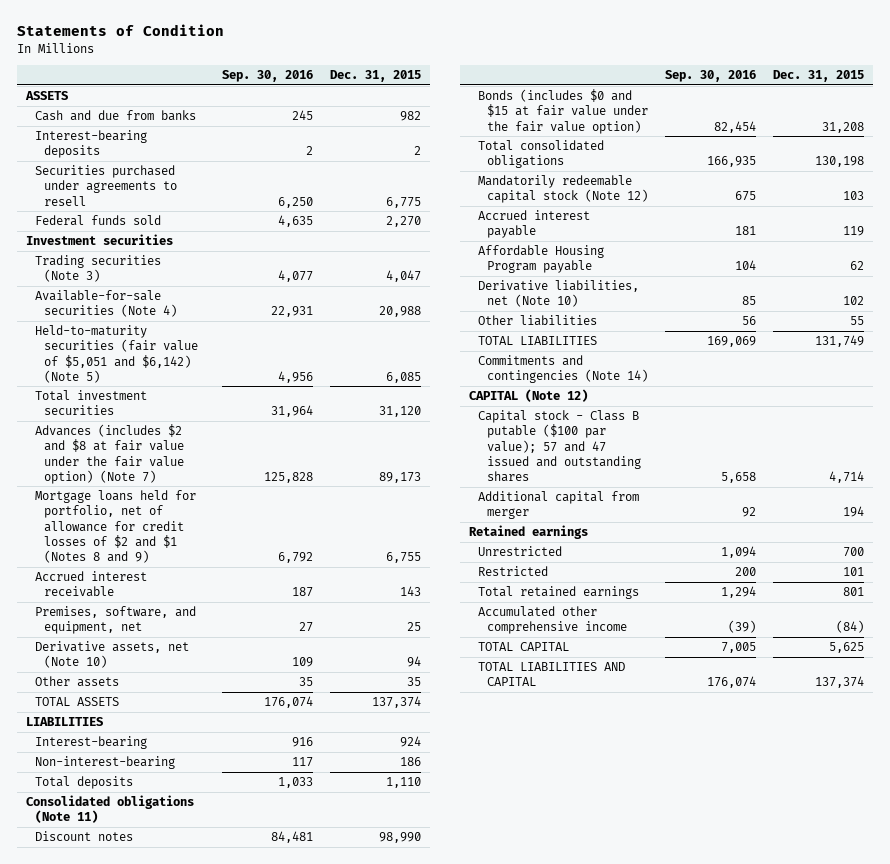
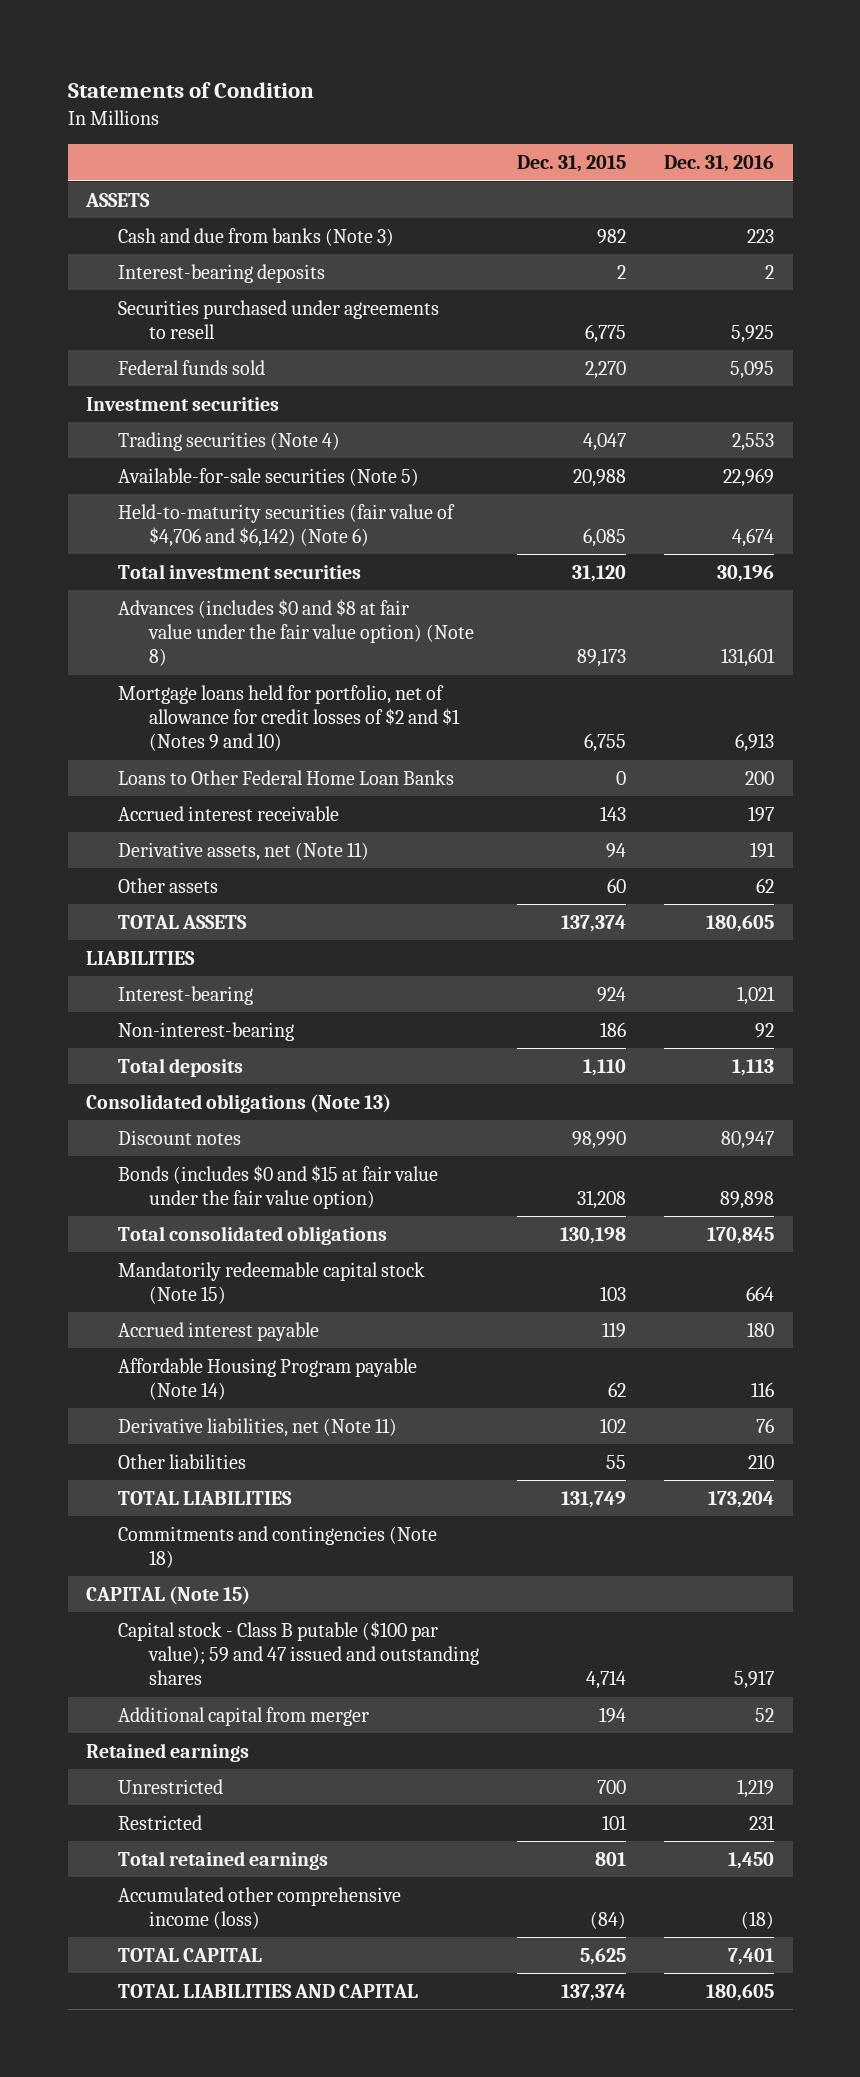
[222,70,314,83] Sep. 30, 2016 -> none
none -> [663,155,774,173] Dec. 31, 2016
[34,110,196,122] Cash and due from banks -> [117,227,394,246] Cash and due from banks (Note 3)
[34,255,161,283] Trading securities (Note 3) -> [117,431,340,451] Trading securities (Note 4)
[34,290,177,318] Available-for-sale securities (Note 4) -> [117,467,419,486] Available-for-sale securities (Note 5)
[34,325,198,383] Held-to-maturity securities (fair value of $5,051 and $6,142) (Note 5) -> [117,503,455,548] Held-to-maturity securities (fair value of $4,706 and $6,142) (Note 6)
[34,424,184,484] Advances (includes $2 and $8 at fair value under the fair value option) (Note 7) -> [117,598,475,667] Advances (includes $0 and $8 at fair value under the fair value option) (Note 8)
[34,490,196,563] Mortgage loans held for portfolio, net of allowance for credit losses of $2 and $1 (Notes 8 and 9) -> [117,684,461,752] Mortgage loans held for portfolio, net of allowance for credit losses of $2 and $1 (Notes 9 and 10)
none -> [117,769,454,785] Loans to Other Federal Home Loan Banks
[34,606,196,635] Premises, software, and equipment, net -> none
[34,641,189,669] Derivative assets, net (Note 10) -> [117,841,369,861] Derivative assets, net (Note 11)
[407,677,422,687] 35 -> [606,877,626,893] 60
[25,795,194,824] Consolidated obligations (Note 11) -> [86,1093,392,1113] Consolidated obligations (Note 13)
[477,175,648,204] Mandatorily redeemable capital stock (Note 12) -> [117,1261,425,1305] Mandatorily redeemable capital stock (Note 15)
[477,245,604,274] Affordable Housing Program payable -> [117,1357,417,1401] Affordable Housing Program payable (Note 14)
[477,280,639,308] Derivative liabilities, net (Note 10) -> [117,1417,397,1437] Derivative liabilities, net (Note 11)
[477,355,648,384] Commitments and contingencies (Note 14) -> [117,1525,437,1569] Commitments and contingencies (Note 18)
[468,389,588,403] CAPITAL (Note 12) -> [86,1585,251,1605] CAPITAL (Note 15)
[477,410,641,482] Capital stock - Class B putable ($100 par value); 57 and 47 issued and outstanding shares -> [117,1620,480,1686] Capital stock - Class B putable ($100 par value); 59 and 47 issued and outstanding shares
[477,606,627,635] Accumulated other comprehensive income -> [117,1886,401,1930] Accumulated other comprehensive income (loss)

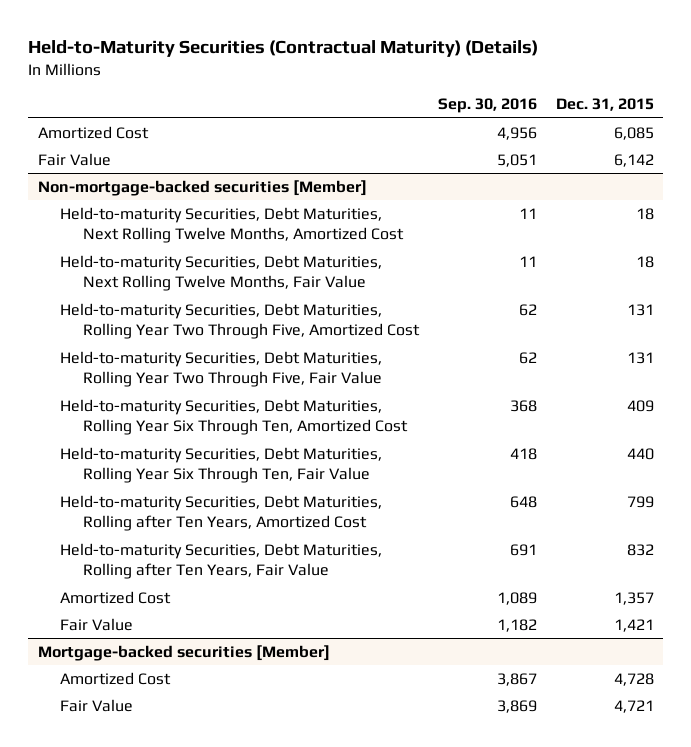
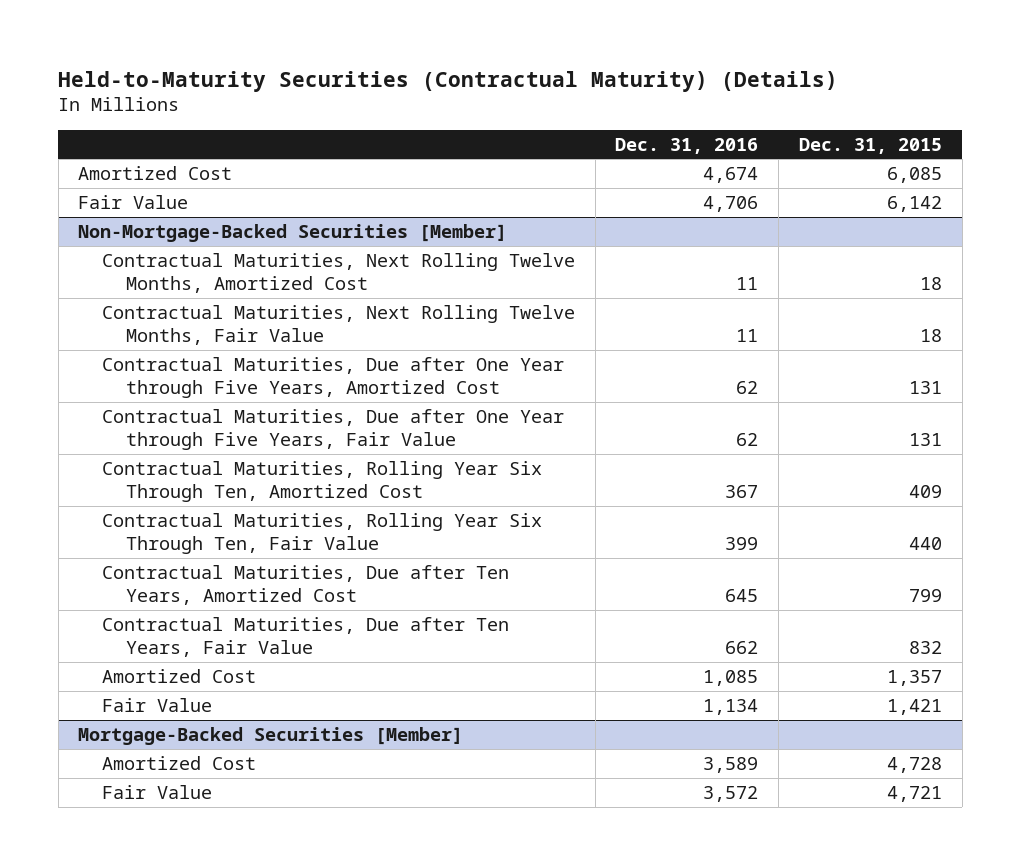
[437,98,537,114] Sep. 30, 2016 -> none
none -> [615,137,759,154] Dec. 31, 2016
[37,179,367,196] Non-mortgage-backed securities [Member] -> [78,223,508,242] Non-Mortgage-Backed Securities [Member]
[60,206,404,244] Held-to-maturity Securities, Debt Maturities, Next Rolling Twelve Months, Amortized Cost -> [101,252,575,294] Contractual Maturities, Next Rolling Twelve Months, Amortized Cost
[60,254,383,292] Held-to-maturity Securities, Debt Maturities, Next Rolling Twelve Months, Fair Value -> [101,304,575,346] Contractual Maturities, Next Rolling Twelve Months, Fair Value
[60,302,420,340] Held-to-maturity Securities, Debt Maturities, Rolling Year Two Through Five, Amortized Cost -> [101,356,564,399] Contractual Maturities, Due after One Year through Five Years, Amortized Cost
[60,350,383,388] Held-to-maturity Securities, Debt Maturities, Rolling Year Two Through Five, Fair Value -> [101,408,564,451] Contractual Maturities, Due after One Year through Five Years, Fair Value
[60,398,408,436] Held-to-maturity Securities, Debt Maturities, Rolling Year Six Through Ten, Amortized Cost -> [101,460,542,503] Contractual Maturities, Rolling Year Six Through Ten, Amortized Cost
[60,446,383,484] Held-to-maturity Securities, Debt Maturities, Rolling Year Six Through Ten, Fair Value -> [101,512,542,555] Contractual Maturities, Rolling Year Six Through Ten, Fair Value
[60,494,383,532] Held-to-maturity Securities, Debt Maturities, Rolling after Ten Years, Amortized Cost -> [101,564,509,606] Contractual Maturities, Due after Ten Years, Amortized Cost
[60,542,383,580] Held-to-maturity Securities, Debt Maturities, Rolling after Ten Years, Fair Value -> [101,616,509,658] Contractual Maturities, Due after Ten Years, Fair Value
[37,644,330,661] Mortgage-backed securities [Member] -> [78,726,464,745] Mortgage-Backed Securities [Member]

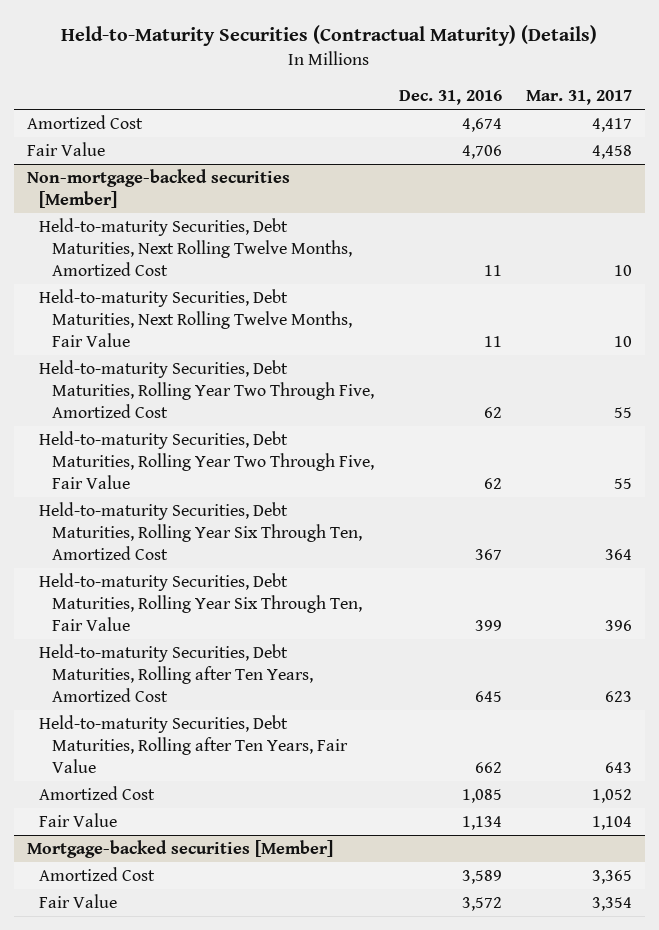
[798,137,942,154] Dec. 31, 2015 -> none
none -> [526,90,633,106] Mar. 31, 2017
[78,223,508,242] Non-Mortgage-Backed Securities [Member] -> [26,168,290,209] Non-mortgage-backed securities [Member]
[101,252,575,294] Contractual Maturities, Next Rolling Twelve Months, Amortized Cost -> [39,217,353,277] Held-to-maturity Securities, Debt Maturities, Next Rolling Twelve Months, Amortized Cost
[101,304,575,346] Contractual Maturities, Next Rolling Twelve Months, Fair Value -> [39,288,353,348] Held-to-maturity Securities, Debt Maturities, Next Rolling Twelve Months, Fair Value
[101,356,564,399] Contractual Maturities, Due after One Year through Five Years, Amortized Cost -> [39,359,375,419] Held-to-maturity Securities, Debt Maturities, Rolling Year Two Through Five, Amortized Cost
[101,408,564,451] Contractual Maturities, Due after One Year through Five Years, Fair Value -> [39,430,375,490] Held-to-maturity Securities, Debt Maturities, Rolling Year Two Through Five, Fair Value
[101,460,542,503] Contractual Maturities, Rolling Year Six Through Ten, Amortized Cost -> [39,501,363,561] Held-to-maturity Securities, Debt Maturities, Rolling Year Six Through Ten, Amortized Cost
[101,512,542,555] Contractual Maturities, Rolling Year Six Through Ten, Fair Value -> [39,572,363,632] Held-to-maturity Securities, Debt Maturities, Rolling Year Six Through Ten, Fair Value
[101,564,509,606] Contractual Maturities, Due after Ten Years, Amortized Cost -> [39,643,314,703] Held-to-maturity Securities, Debt Maturities, Rolling after Ten Years, Amortized Cost
[101,616,509,658] Contractual Maturities, Due after Ten Years, Fair Value -> [39,714,349,774] Held-to-maturity Securities, Debt Maturities, Rolling after Ten Years, Fair Value
[78,726,464,745] Mortgage-Backed Securities [Member] -> [26,839,333,858] Mortgage-backed securities [Member]

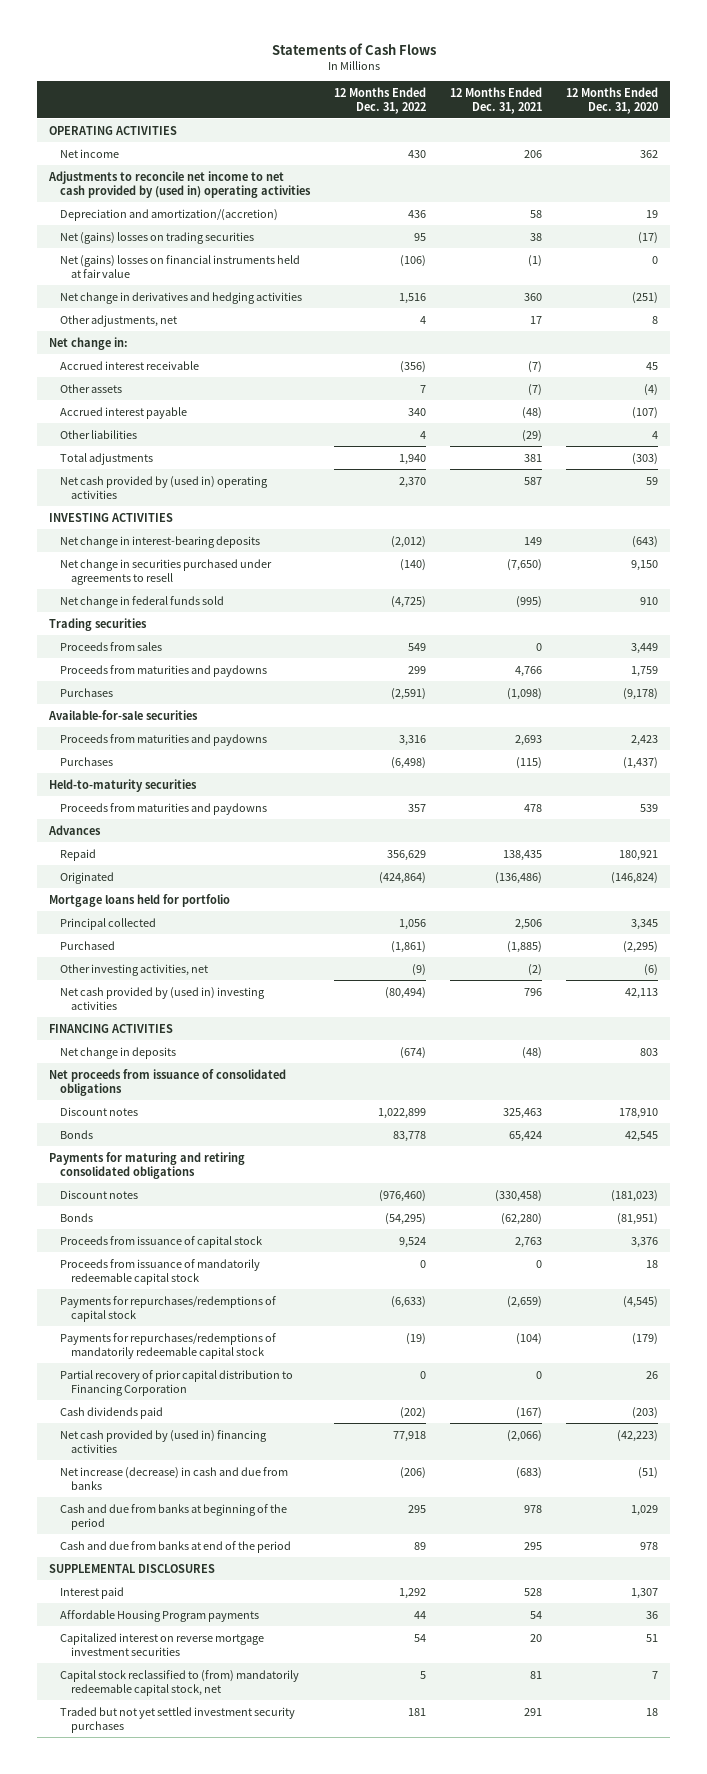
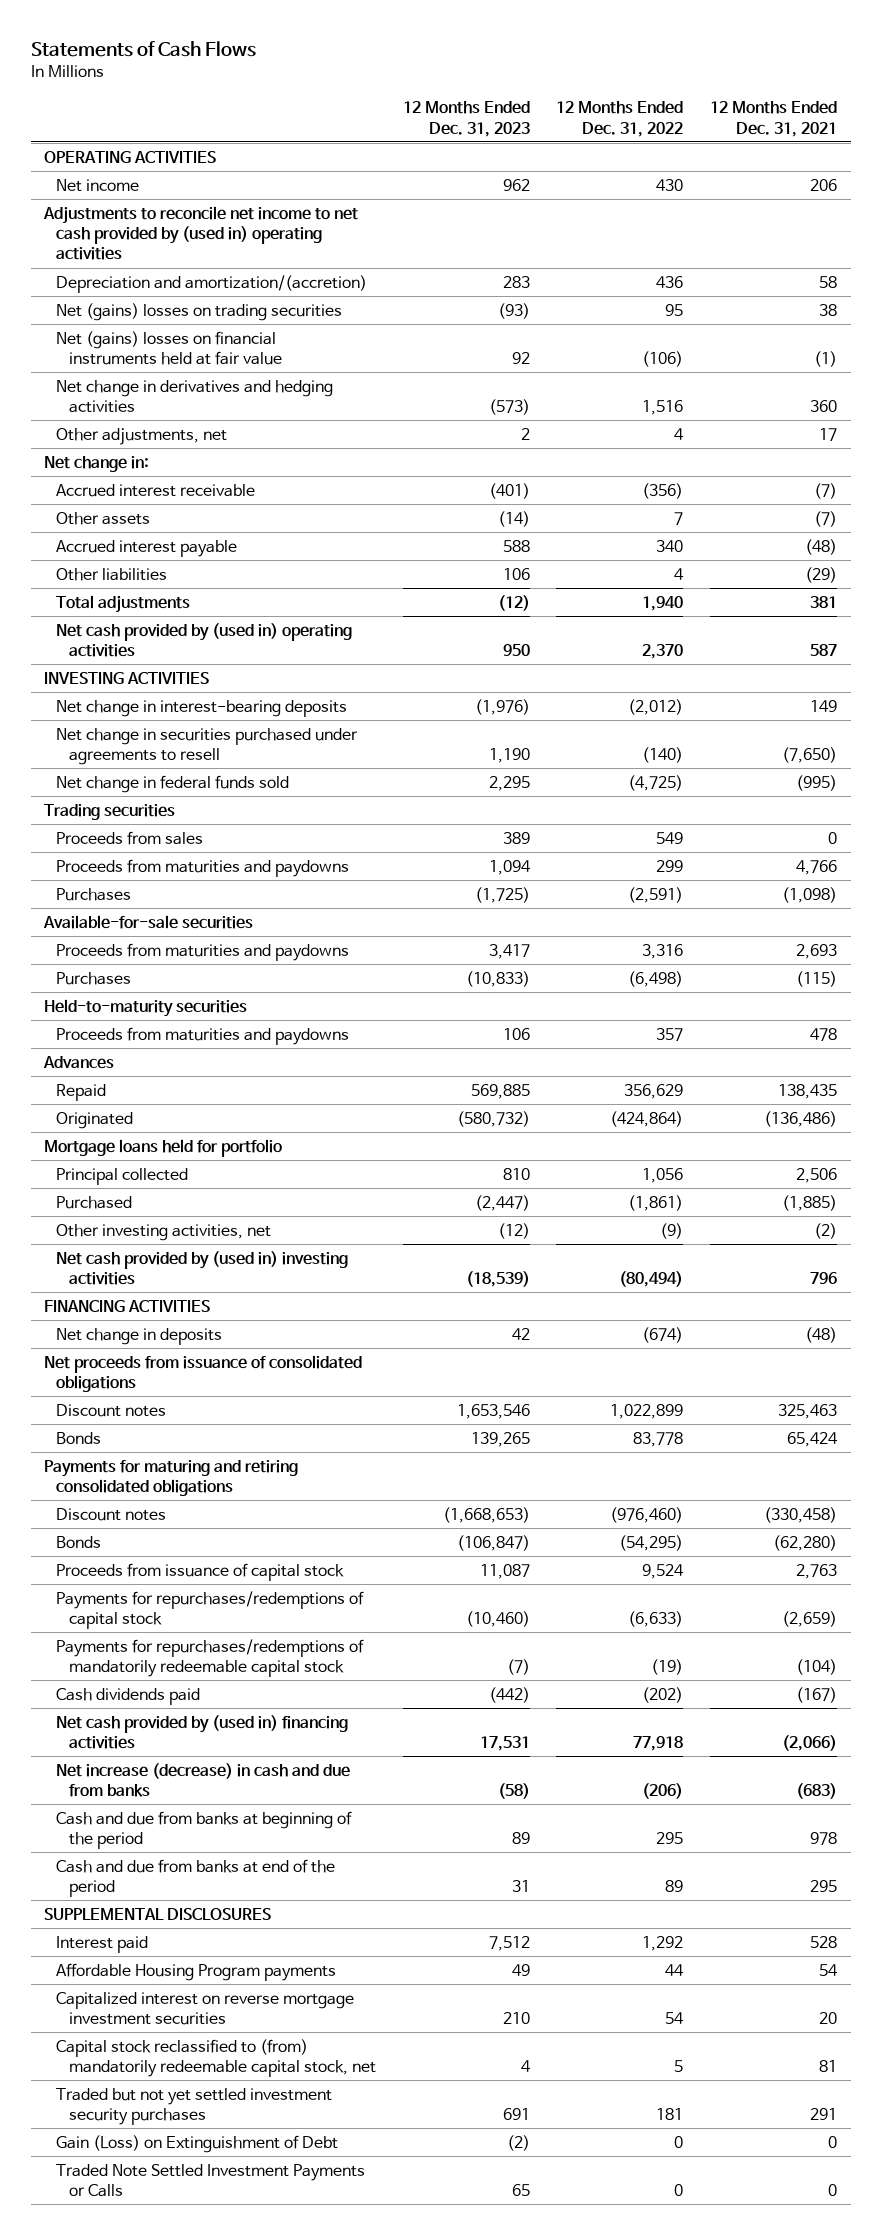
[566,86,659,114] 12 Months Ended Dec. 31, 2020 -> none
none -> [402,101,530,137] 12 Months Ended Dec. 31, 2023
[60,1258,261,1285] Proceeds from issuance of mandatorily redeemable capital stock -> none
[60,1369,294,1396] Partial recovery of prior capital distribution to Financing Corporation -> none
none -> [56,2134,339,2153] Gain (Loss) on Extinguishment of Debt
none -> [56,2163,366,2198] Traded Note Settled Investment Payments or Calls

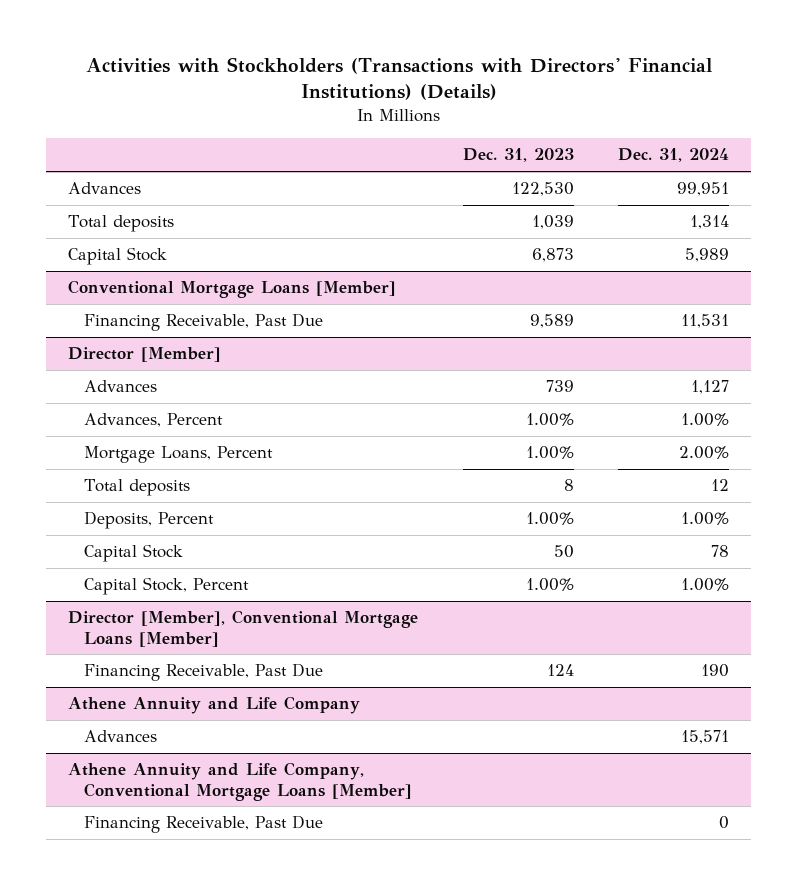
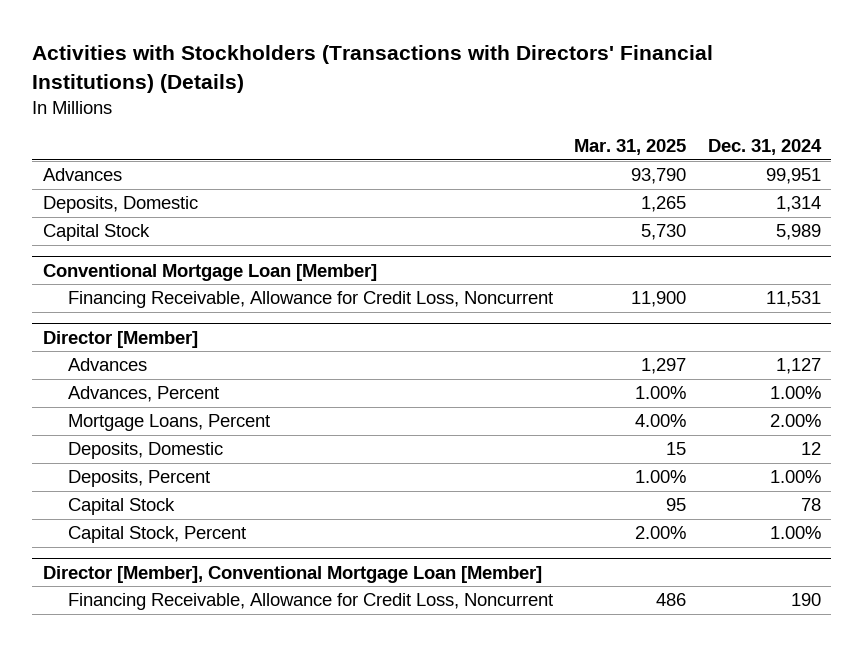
[462,148,574,163] Dec. 31, 2023 -> none
none -> [574,139,687,156] Mar. 31, 2025
[68,215,175,233] Total deposits -> [42,196,198,214] Deposits, Domestic
[68,280,397,299] Conventional Mortgage Loans [Member] -> [42,263,377,281] Conventional Mortgage Loan [Member]
[84,313,324,332] Financing Receivable, Past Due -> [68,291,554,309] Financing Receivable, Allowance for Credit Loss, Noncurrent
[84,479,191,497] Total deposits -> [68,442,224,460] Deposits, Domestic
[68,696,361,715] Athene Annuity and Life Company -> none
[84,730,158,743] Advances -> none
[68,762,413,801] Athene Annuity and Life Company, Conventional Mortgage Loans [Member] -> none
[84,815,324,834] Financing Receivable, Past Due -> none
[68,610,419,647] Director [Member], Conventional Mortgage Loans [Member] -> [42,565,542,583] Director [Member], Conventional Mortgage Loan [Member]
[84,663,324,682] Financing Receivable, Past Due -> [68,593,554,611] Financing Receivable, Allowance for Credit Loss, Noncurrent

